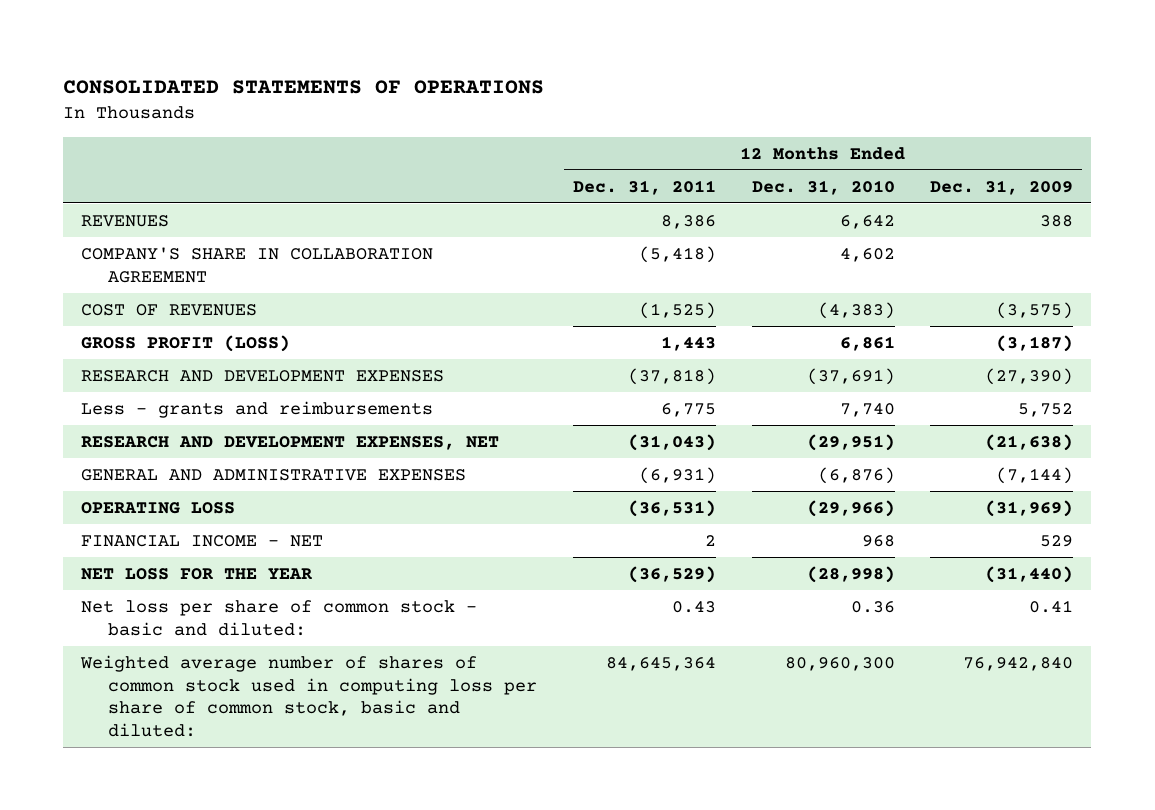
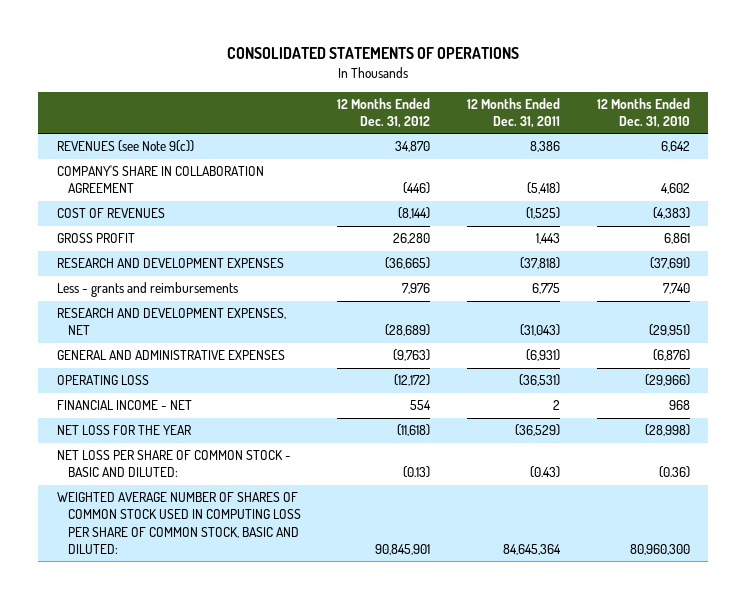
[930,179,1074,195] Dec. 31, 2009 -> none
none -> [337,97,431,129] 12 Months Ended Dec. 31, 2012
[81,215,170,228] REVENUES -> [56,140,194,153] REVENUES (see Note 9(c))
[81,335,291,353] GROSS PROFIT (LOSS) -> [56,233,135,244] GROSS PROFIT
[81,600,478,636] Net loss per share of common stock - basic and diluted: -> [56,450,291,478] NET LOSS PER SHARE OF COMMON STOCK - BASIC AND DILUTED:
[671,601,716,614] 0.43 -> [530,466,561,479] (0.43)
[850,601,895,614] 0.36 -> [658,466,690,479] (0.36)
[80,655,538,737] Weighted average number of shares of common stock used in computing loss per share of common stock, basic and diluted: -> [56,492,301,554] WEIGHTED AVERAGE NUMBER OF SHARES OF COMMON STOCK USED IN COMPUTING LOSS PER SHARE OF COMMON STOCK, BASIC AND DILUTED:

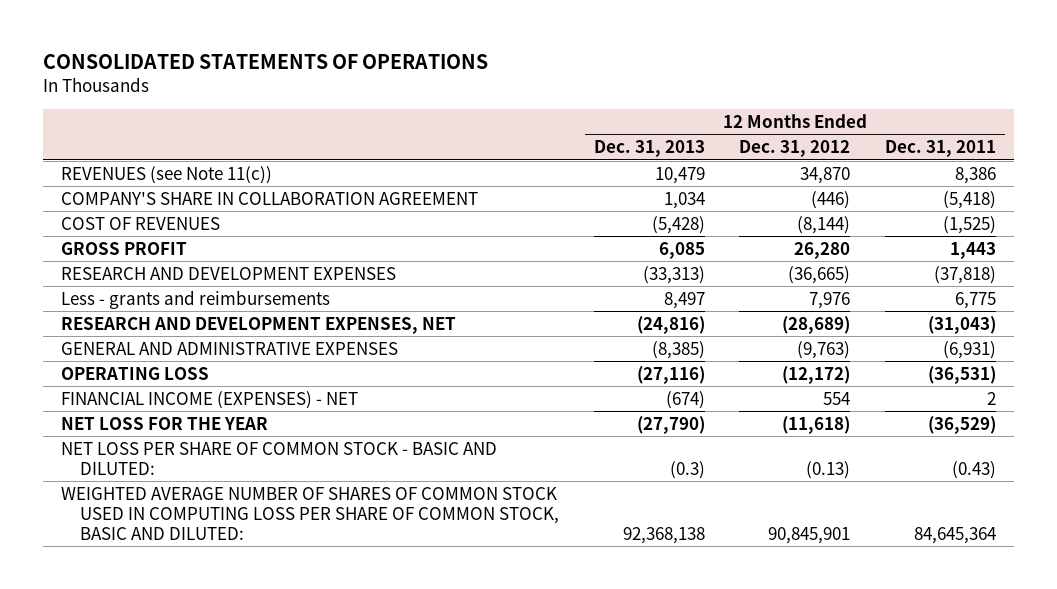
[596,97,690,129] 12 Months Ended Dec. 31, 2010 -> none
none -> [593,140,705,158] Dec. 31, 2013
[56,140,194,153] REVENUES (see Note 9(c)) -> [60,165,272,184] REVENUES (see Note 11(c))
[56,400,192,411] FINANCIAL INCOME - NET -> [60,390,358,409] FINANCIAL INCOME (EXPENSES) - NET

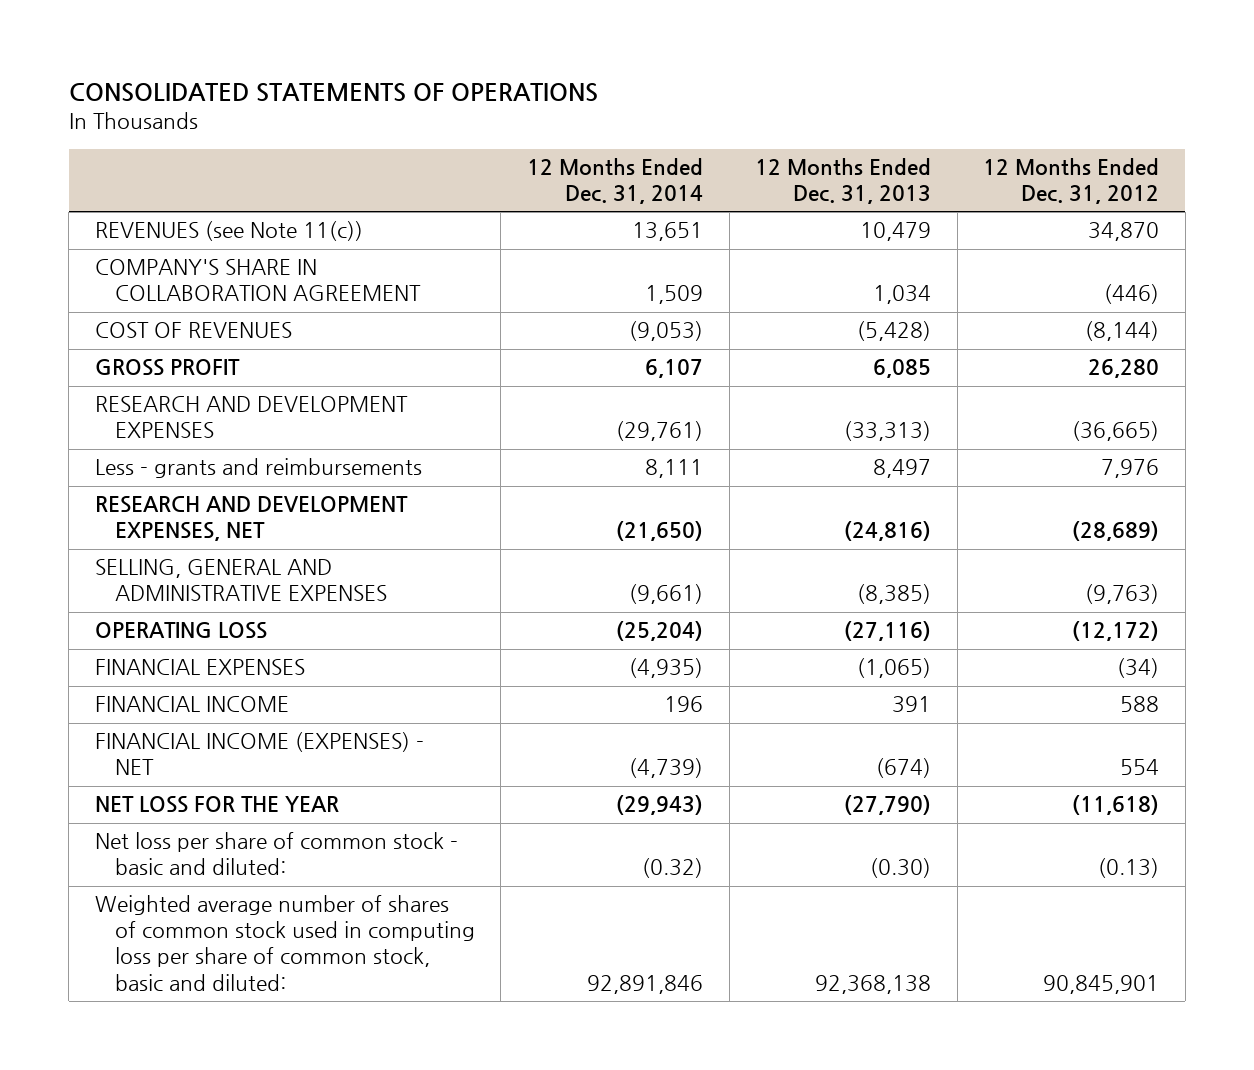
[885,140,997,158] Dec. 31, 2011 -> none
none -> [526,158,703,205] 12 Months Ended Dec. 31, 2014
[60,341,398,355] GENERAL AND ADMINISTRATIVE EXPENSES -> [94,559,387,602] SELLING, GENERAL AND ADMINISTRATIVE EXPENSES
none -> [94,659,305,676] FINANCIAL EXPENSES
none -> [94,696,289,713] FINANCIAL INCOME
[60,441,497,475] NET LOSS PER SHARE OF COMMON STOCK - BASIC AND DILUTED: -> [94,832,458,876] Net loss per share of common stock - basic and diluted:
[669,460,705,479] (0.3) -> [870,858,932,879] (0.30)
[60,486,560,540] WEIGHTED AVERAGE NUMBER OF SHARES OF COMMON STOCK USED IN COMPUTING LOSS PER SHARE OF COMMON STOCK, BASIC AND DILUTED: -> [94,895,475,991] Weighted average number of shares of common stock used in computing loss per share of common stock, basic and diluted:

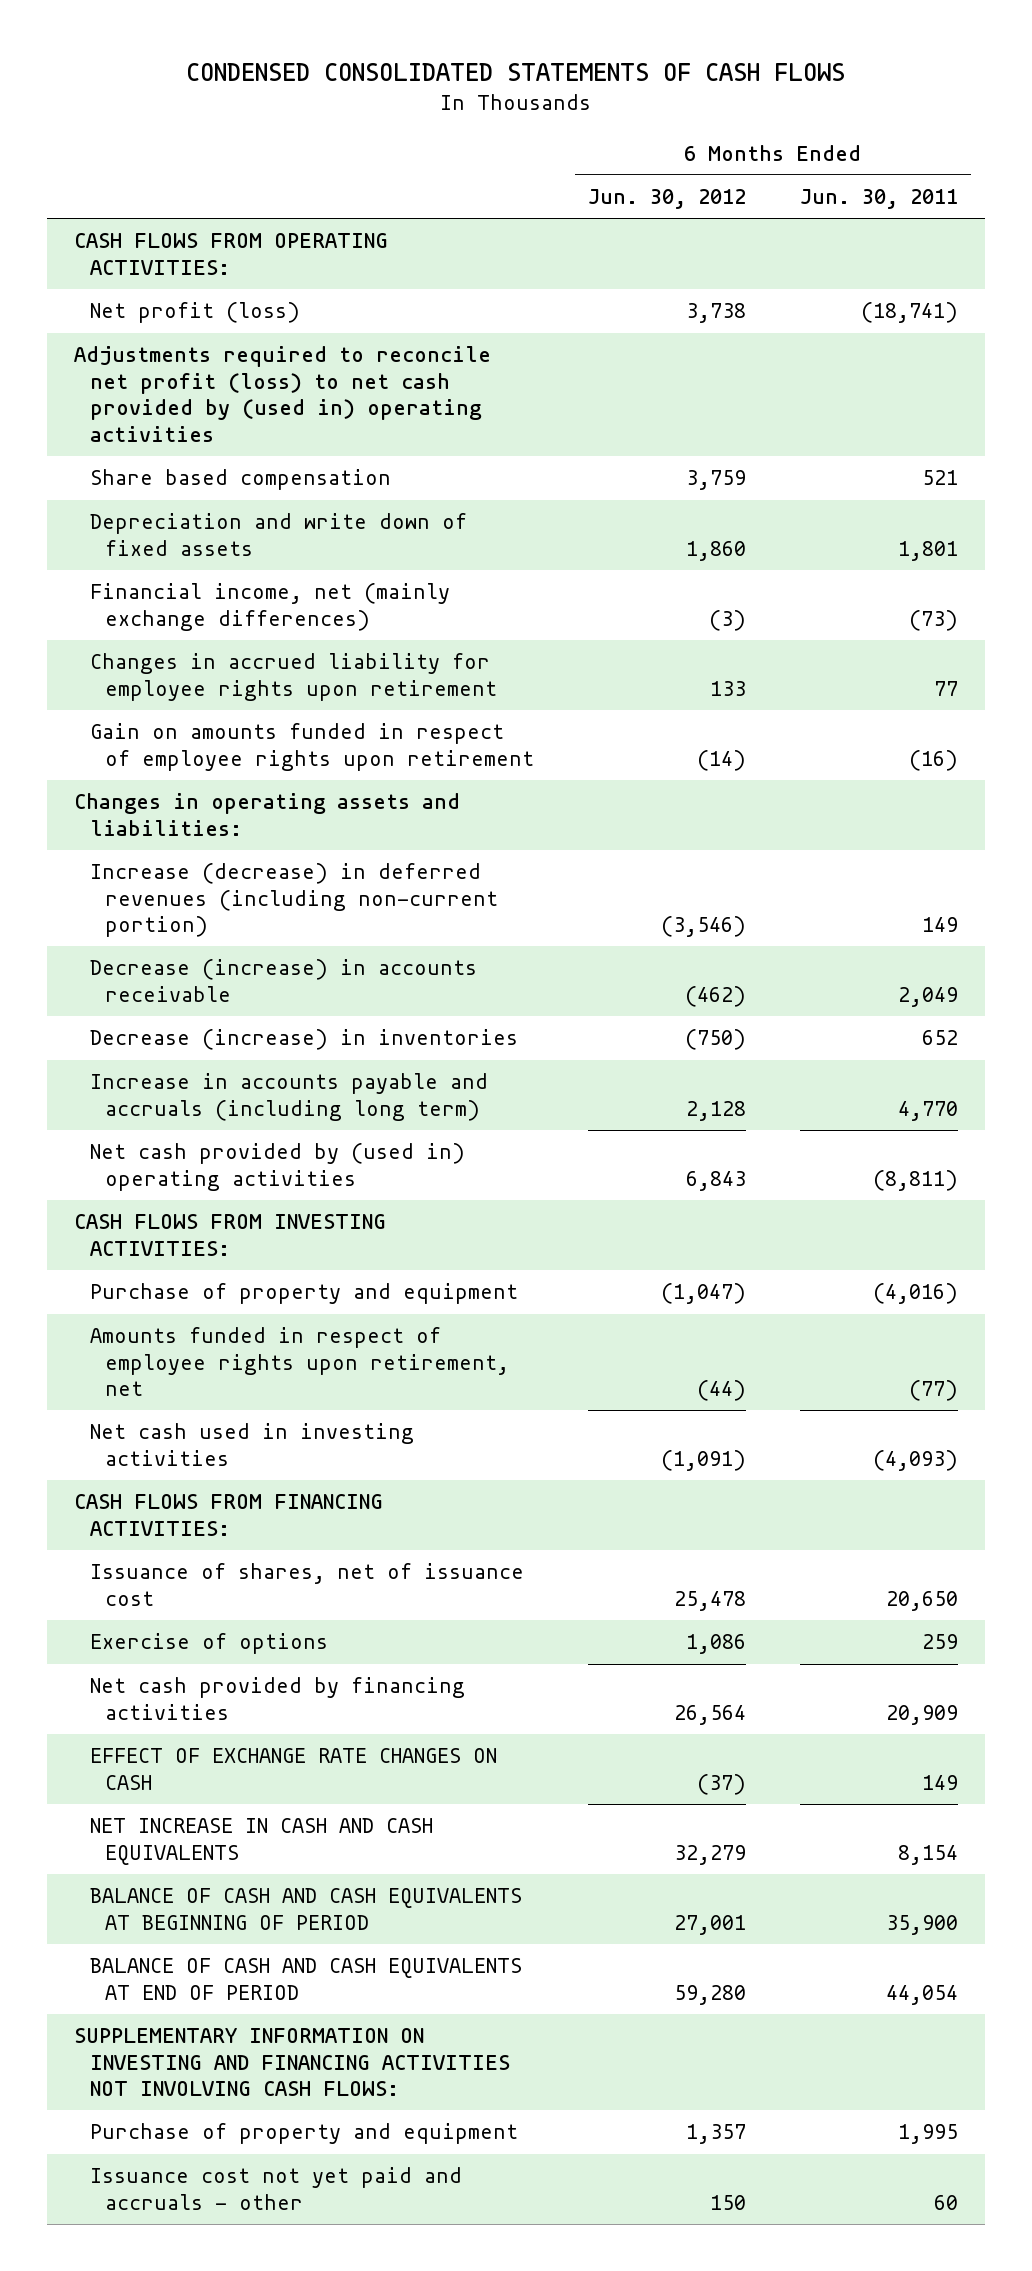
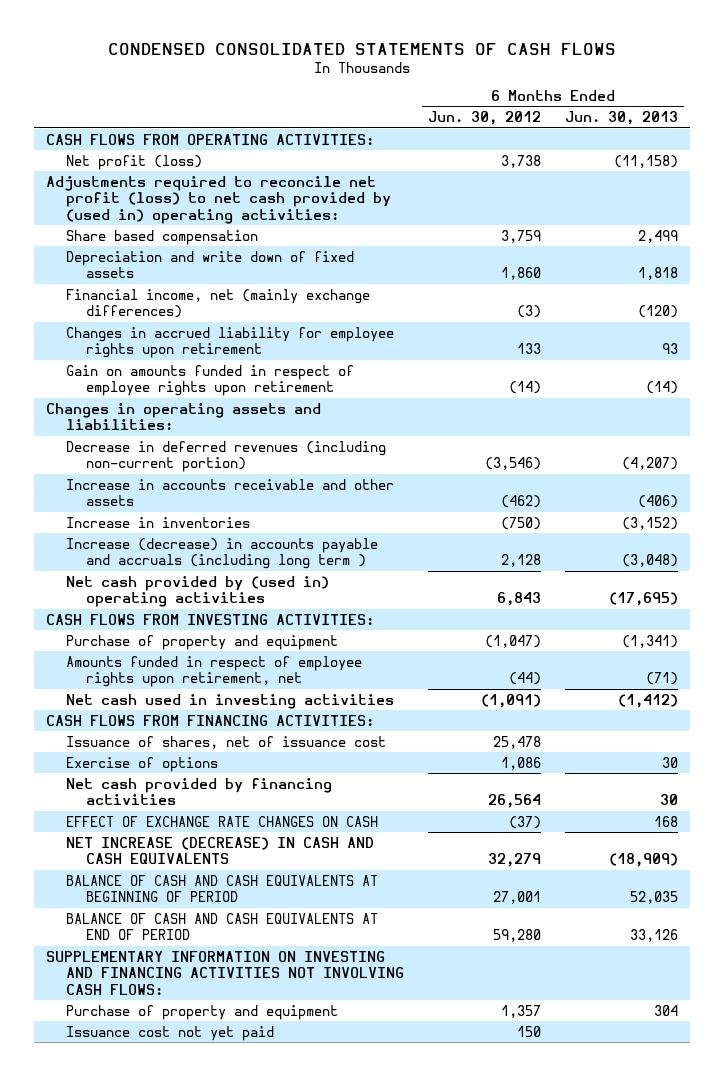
[800,189,959,210] Jun. 30, 2011 -> none
none -> [565,111,679,126] Jun. 30, 2013
[73,346,491,442] Adjustments required to reconcile net profit (loss) to net cash provided by (used in) operating activities -> [45,175,391,224] Adjustments required to reconcile net profit (loss) to net cash provided by (used in) operating activities:
[89,863,499,938] Increase (decrease) in deferred revenues (including non-current portion) -> [65,440,386,473] Decrease in deferred revenues (including non-current portion)
[89,959,477,1002] Decrease (increase) in accounts receivable -> [65,478,394,507] Increase in accounts receivable and other assets
[89,1029,518,1051] Decrease (increase) in inventories -> [65,516,250,528] Increase in inventories
[89,1073,488,1121] Increase in accounts payable and accruals (including long term) -> [65,537,378,570] Increase (decrease) in accounts payable and accruals (including long term )
[89,1818,433,1865] NET INCREASE IN CASH AND CASH EQUIVALENTS -> [65,836,374,865] NET INCREASE (DECREASE) IN CASH AND CASH EQUIVALENTS
[89,2167,462,2210] Issuance cost not yet paid and accruals - other -> [65,1025,274,1041] Issuance cost not yet paid

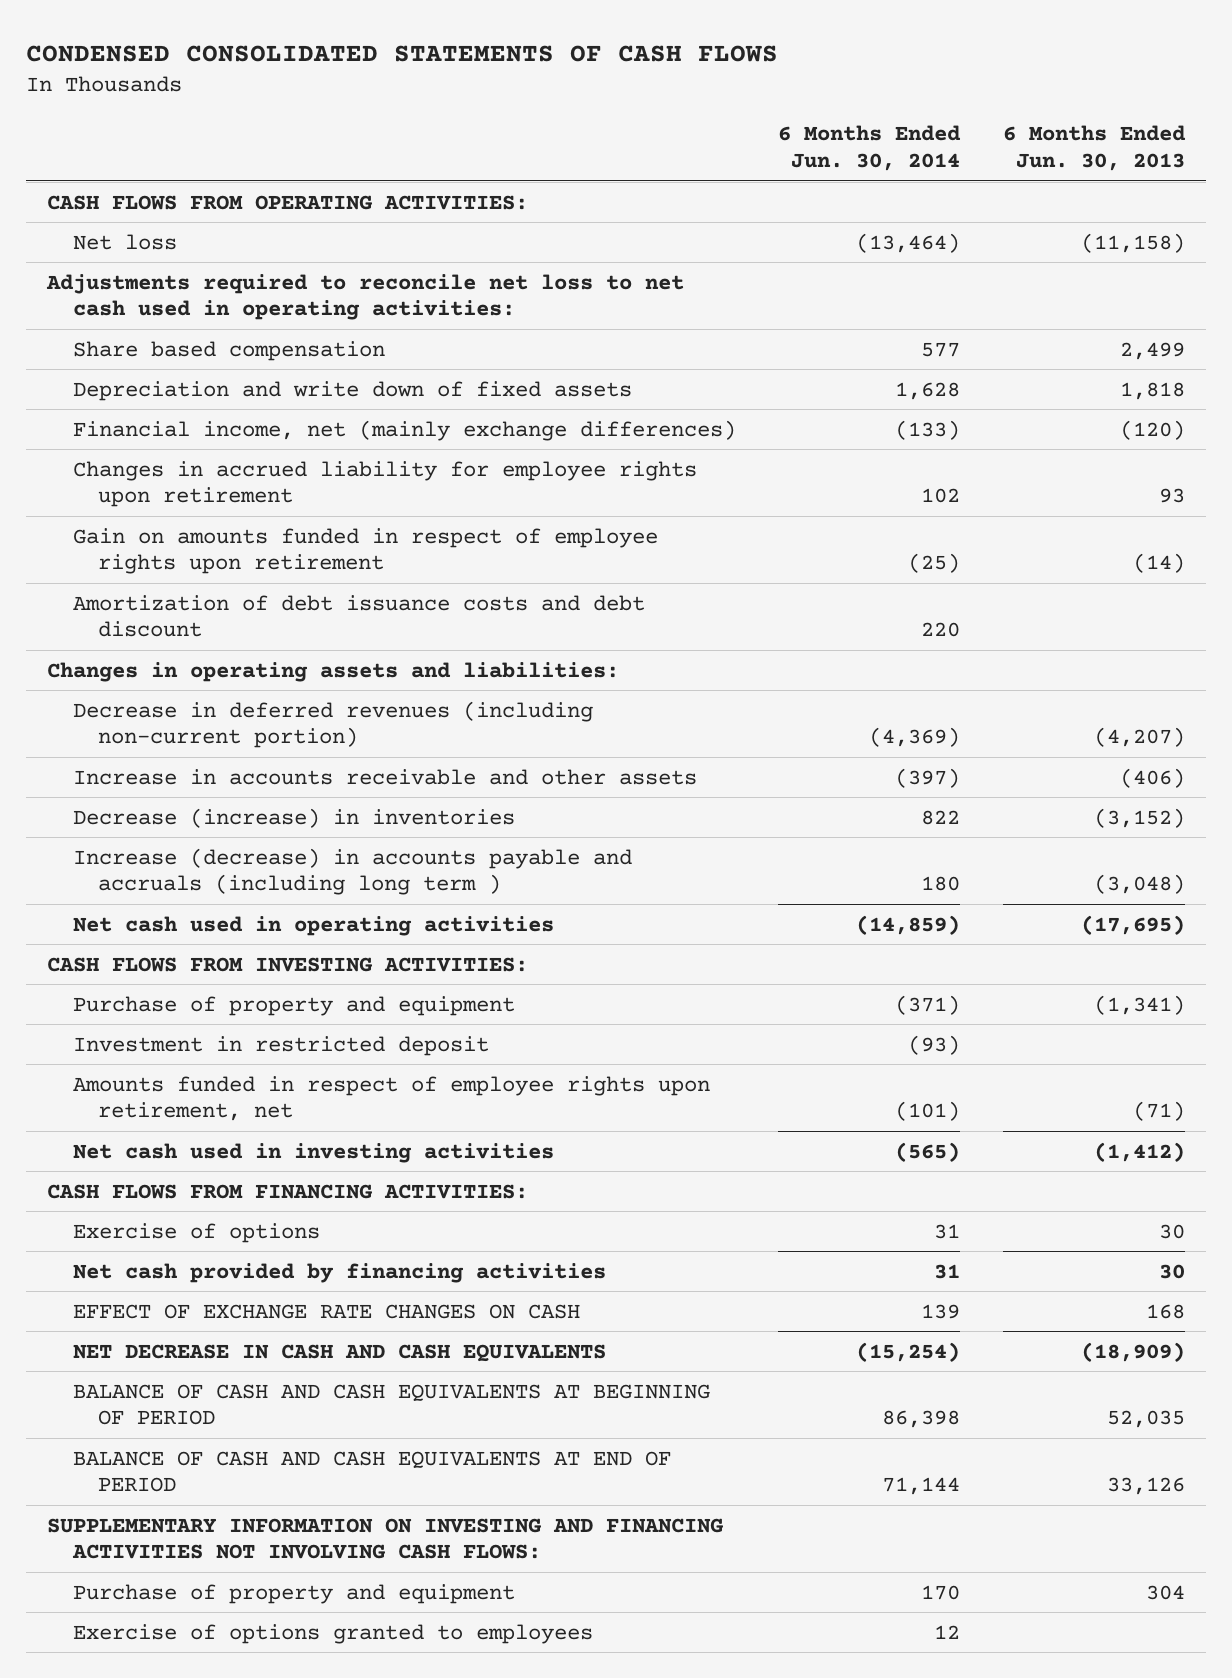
[428,111,542,126] Jun. 30, 2012 -> none
none -> [778,125,962,172] 6 Months Ended Jun. 30, 2014
[65,154,202,170] Net profit (loss) -> [72,233,177,250] Net loss
[45,175,391,224] Adjustments required to reconcile net profit (loss) to net cash provided by (used in) operating activities: -> [45,273,684,321] Adjustments required to reconcile net loss to net cash used in operating activities:
none -> [72,594,645,638] Amortization of debt issuance costs and debt discount
[65,516,250,528] Increase in inventories -> [72,807,515,828] Decrease (increase) in inventories
[65,575,329,608] Net cash provided by (used in) operating activities -> [72,915,554,936] Net cash used in operating activities
none -> [72,1035,489,1056] Investment in restricted deposit
[65,735,386,749] Issuance of shares, net of issuance cost -> none
[65,836,374,865] NET INCREASE (DECREASE) IN CASH AND CASH EQUIVALENTS -> [72,1343,606,1362] NET DECREASE IN CASH AND CASH EQUIVALENTS
[65,1025,274,1041] Issuance cost not yet paid -> none
none -> [72,1623,593,1644] Exercise of options granted to employees

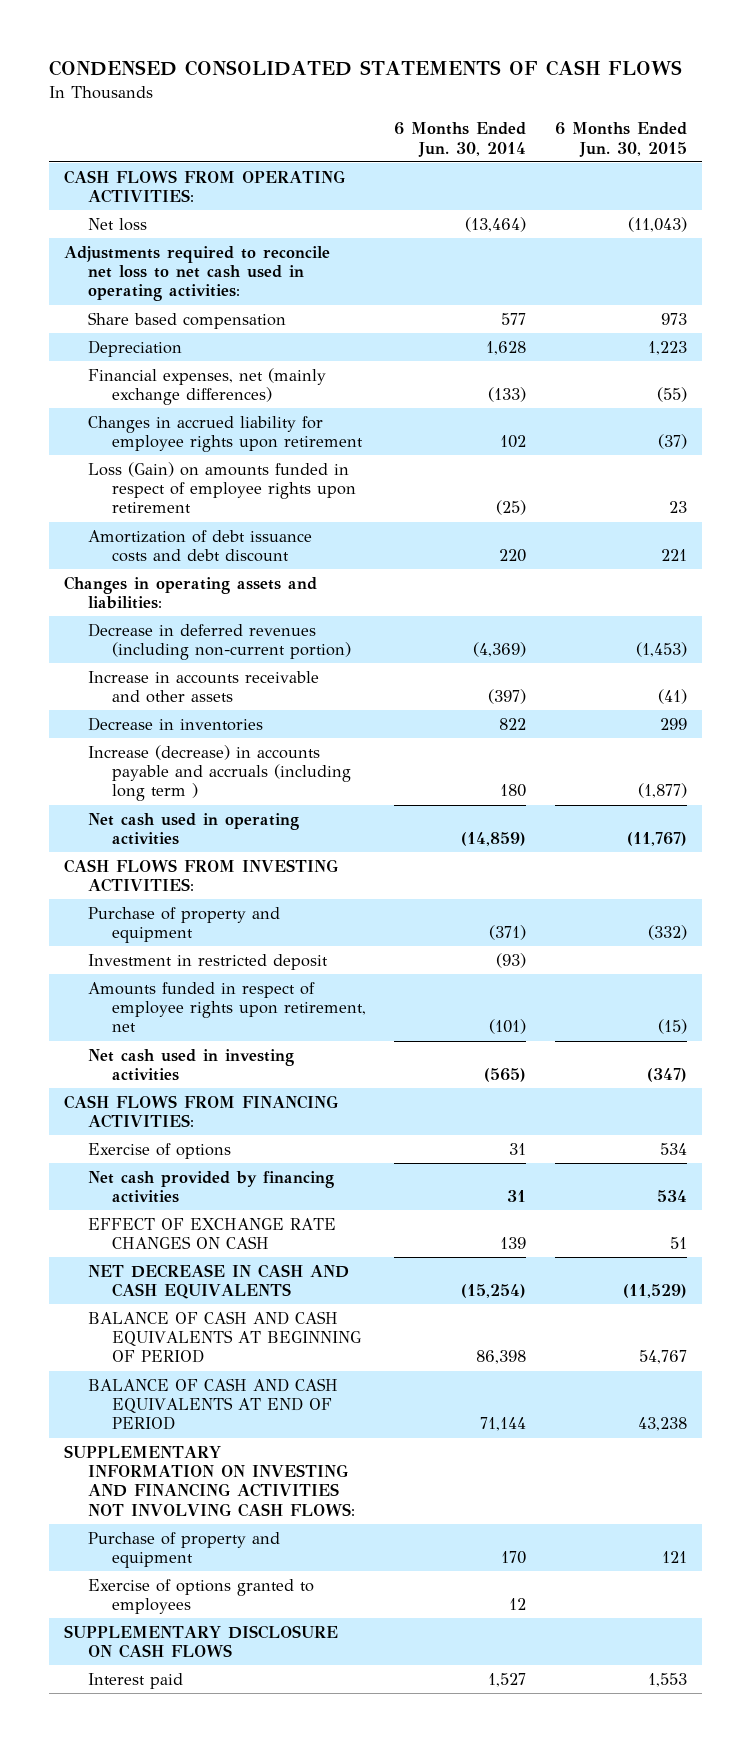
[1002,125,1186,172] 6 Months Ended Jun. 30, 2013 -> none
none -> [555,122,688,157] 6 Months Ended Jun. 30, 2015
[72,380,632,401] Depreciation and write down of fixed assets -> [87,339,182,357] Depreciation
[72,419,736,441] Financial income, net (mainly exchange differences) -> [87,367,326,406] Financial expenses, net (mainly exchange differences)
[72,527,658,575] Gain on amounts funded in respect of employee rights upon retirement -> [87,461,356,514] Loss (Gain) on amounts funded in respect of employee rights upon retirement
[72,807,515,828] Decrease (increase) in inventories -> [87,716,263,731] Decrease in inventories
none -> [63,1624,338,1659] SUPPLEMENTARY DISCLOSURE ON CASH FLOWS
none -> [87,1672,183,1689] Interest paid

